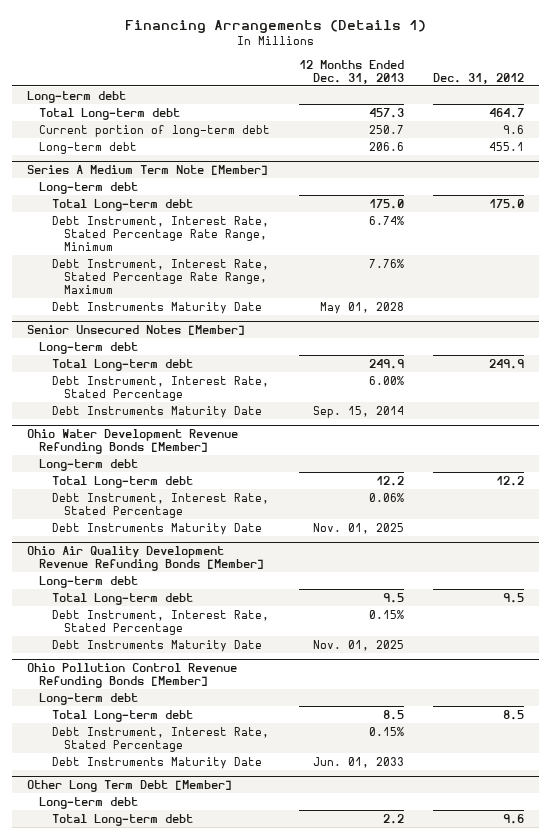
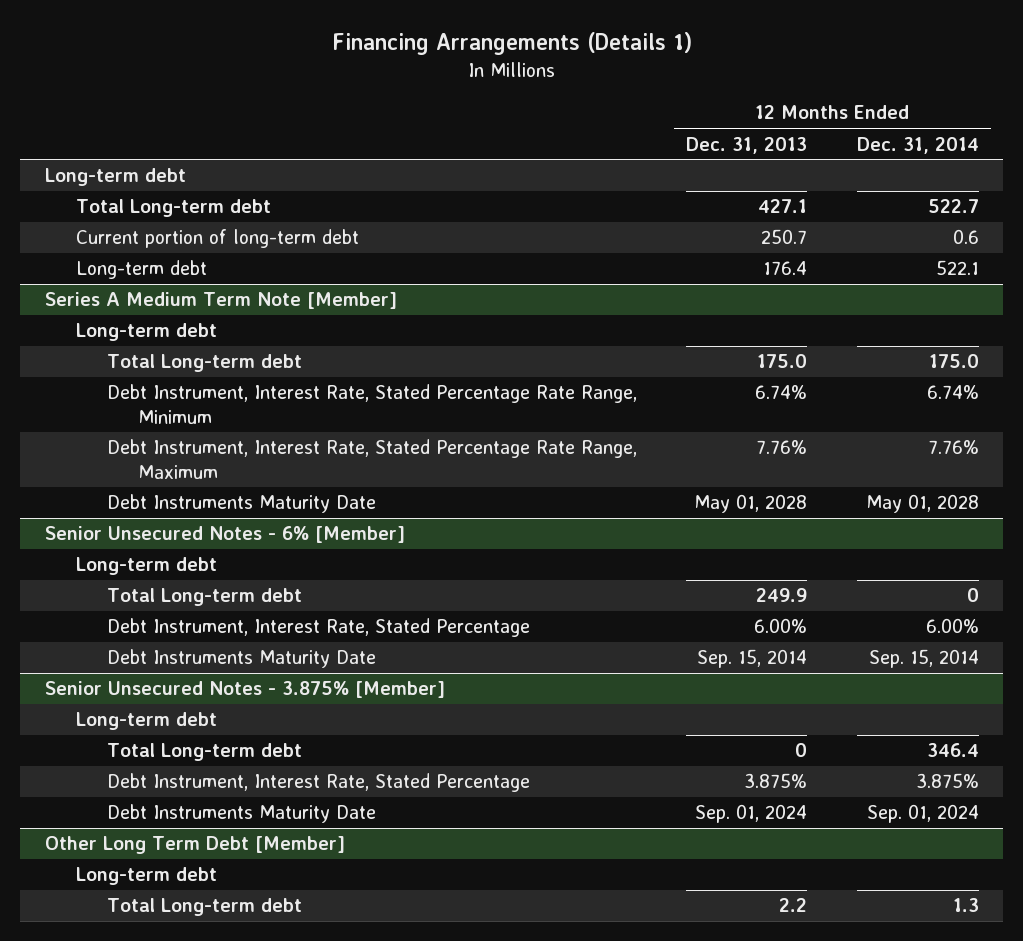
[433,72,525,84] Dec. 31, 2012 -> none
none -> [856,136,979,154] Dec. 31, 2014
[369,107,405,118] 457.3 -> [758,199,808,214] 427.1
[369,141,405,151] 206.6 -> [763,261,808,276] 176.4
[26,325,245,336] Senior Unsecured Notes [Member] -> [44,526,405,544] Senior Unsecured Notes - 6% [Member]
[26,429,238,455] Ohio Water Development Revenue Refunding Bonds [Member] -> none
[39,458,139,471] Long-term debt -> none
[51,475,193,488] Total Long-term debt -> none
[51,492,269,518] Debt Instrument, Interest Rate, Stated Percentage -> none
[51,522,262,535] Debt Instruments Maturity Date -> none
[26,546,265,572] Ohio Air Quality Development Revenue Refunding Bonds [Member] -> none
[39,575,139,588] Long-term debt -> none
[51,592,193,605] Total Long-term debt -> none
[51,609,269,635] Debt Instrument, Interest Rate, Stated Percentage -> none
[51,639,262,652] Debt Instruments Maturity Date -> none
[26,663,237,689] Ohio Pollution Control Revenue Refunding Bonds [Member] -> none
none -> [44,681,445,699] Senior Unsecured Notes - 3.875% [Member]
[383,709,405,720] 8.5 -> [795,743,808,758] 0
[369,726,405,736] 0.15% -> [744,773,808,789] 3.875%
[313,756,405,768] Jun. 01, 2033 -> [695,804,808,824] Sep. 01, 2024

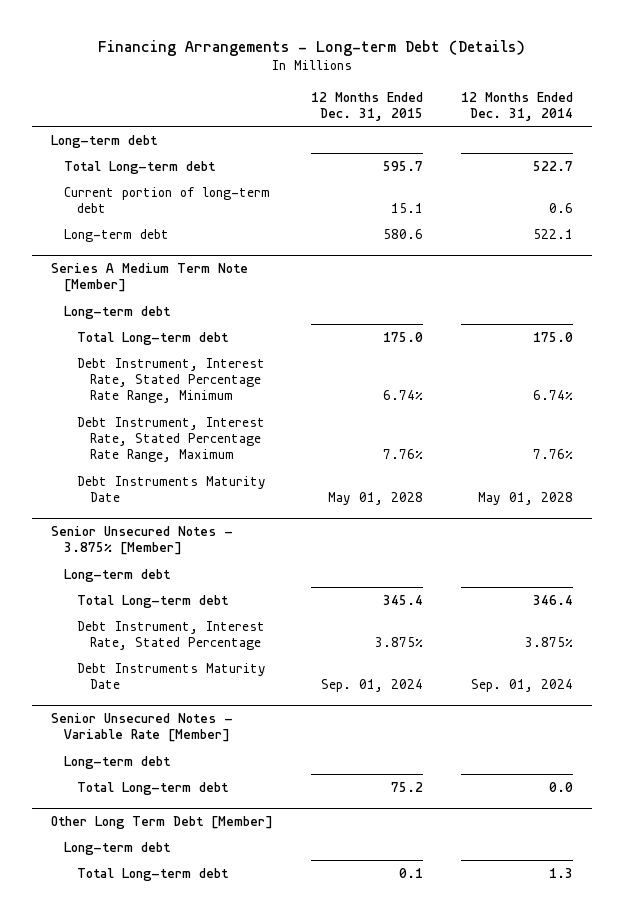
[331,32,692,56] Financing Arrangements (Details 1) -> [97,40,525,57] Financing Arrangements - Long-term Debt (Details)
[686,136,808,154] Dec. 31, 2013 -> none
none -> [310,91,423,121] 12 Months Ended Dec. 31, 2015
[44,526,405,544] Senior Unsecured Notes - 6% [Member] -> none
[75,557,217,576] Long-term debt -> none
[106,588,302,607] Total Long-term debt -> none
[106,618,530,638] Debt Instrument, Interest Rate, Stated Percentage -> none
[106,649,376,669] Debt Instruments Maturity Date -> none
none -> [50,712,233,742] Senior Unsecured Notes - Variable Rate [Member]
none -> [63,755,171,769] Long-term debt
none -> [76,781,229,795] Total Long-term debt

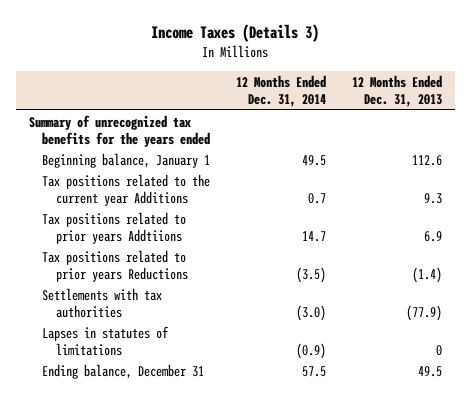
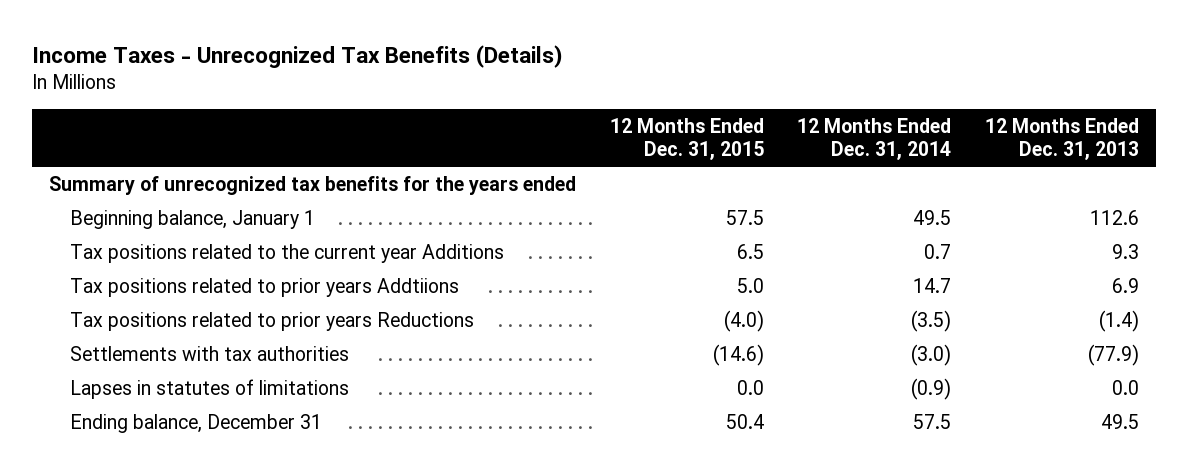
[151,23,320,42] Income Taxes (Details 3) -> [32,44,564,68] Income Taxes - Unrecognized Tax Benefits (Details)
none -> [609,117,764,161] 12 Months Ended Dec. 31, 2015
[436,344,443,356] 0 -> [1111,379,1139,395] 0.0

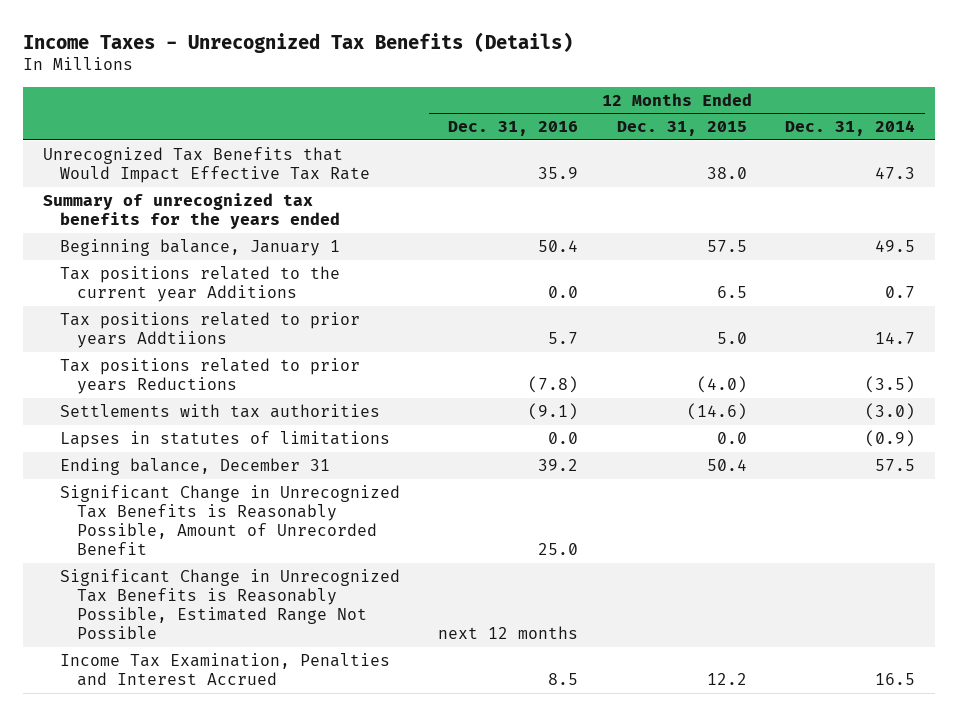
[984,117,1139,161] 12 Months Ended Dec. 31, 2013 -> none
none -> [448,121,579,137] Dec. 31, 2016
none -> [42,146,370,183] Unrecognized Tax Benefits that Would Impact Effective Tax Rate
none -> [59,484,400,555] Significant Change in Unrecognized Tax Benefits is Reasonably Possible, Amount of Unrecorded Benefit
none -> [59,568,400,639] Significant Change in Unrecognized Tax Benefits is Reasonably Possible, Estimated Range Not Possible
none -> [59,652,390,686] Income Tax Examination, Penalties and Interest Accrued

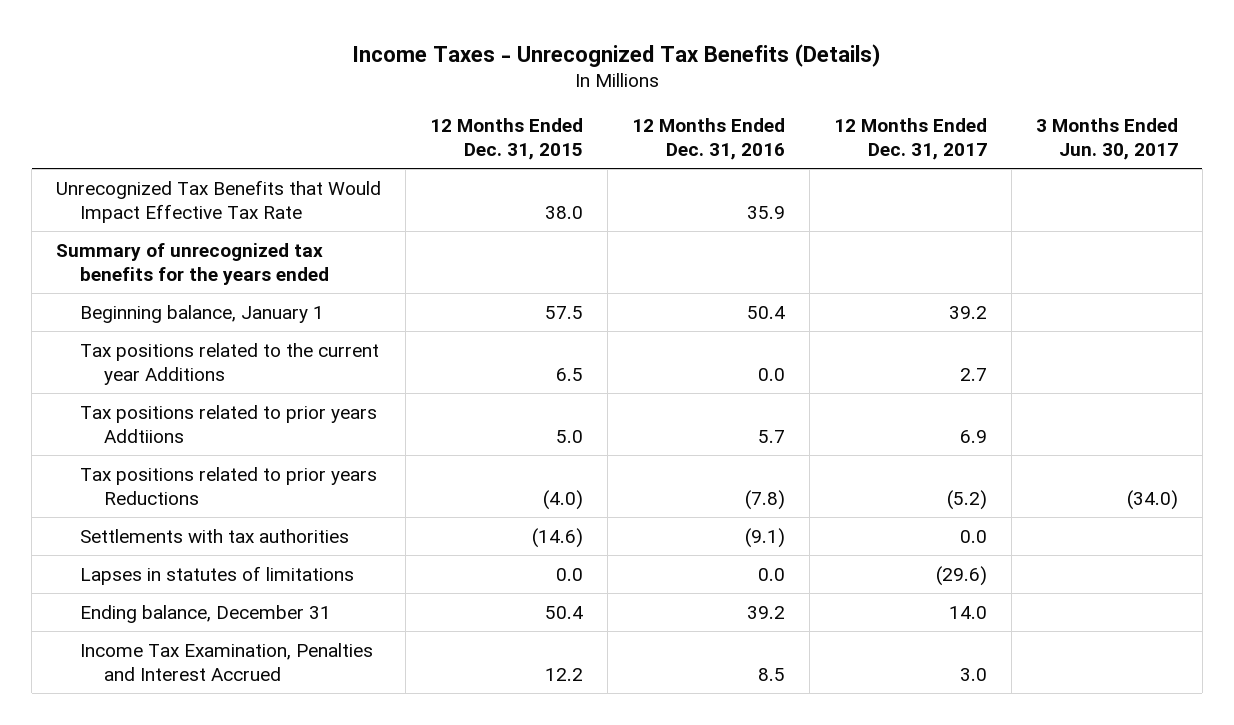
[785,120,916,137] Dec. 31, 2014 -> none
none -> [833,118,987,161] 12 Months Ended Dec. 31, 2017
none -> [1035,118,1178,161] 3 Months Ended Jun. 30, 2017
[59,484,400,555] Significant Change in Unrecognized Tax Benefits is Reasonably Possible, Amount of Unrecorded Benefit -> none
[59,568,400,639] Significant Change in Unrecognized Tax Benefits is Reasonably Possible, Estimated Range Not Possible -> none

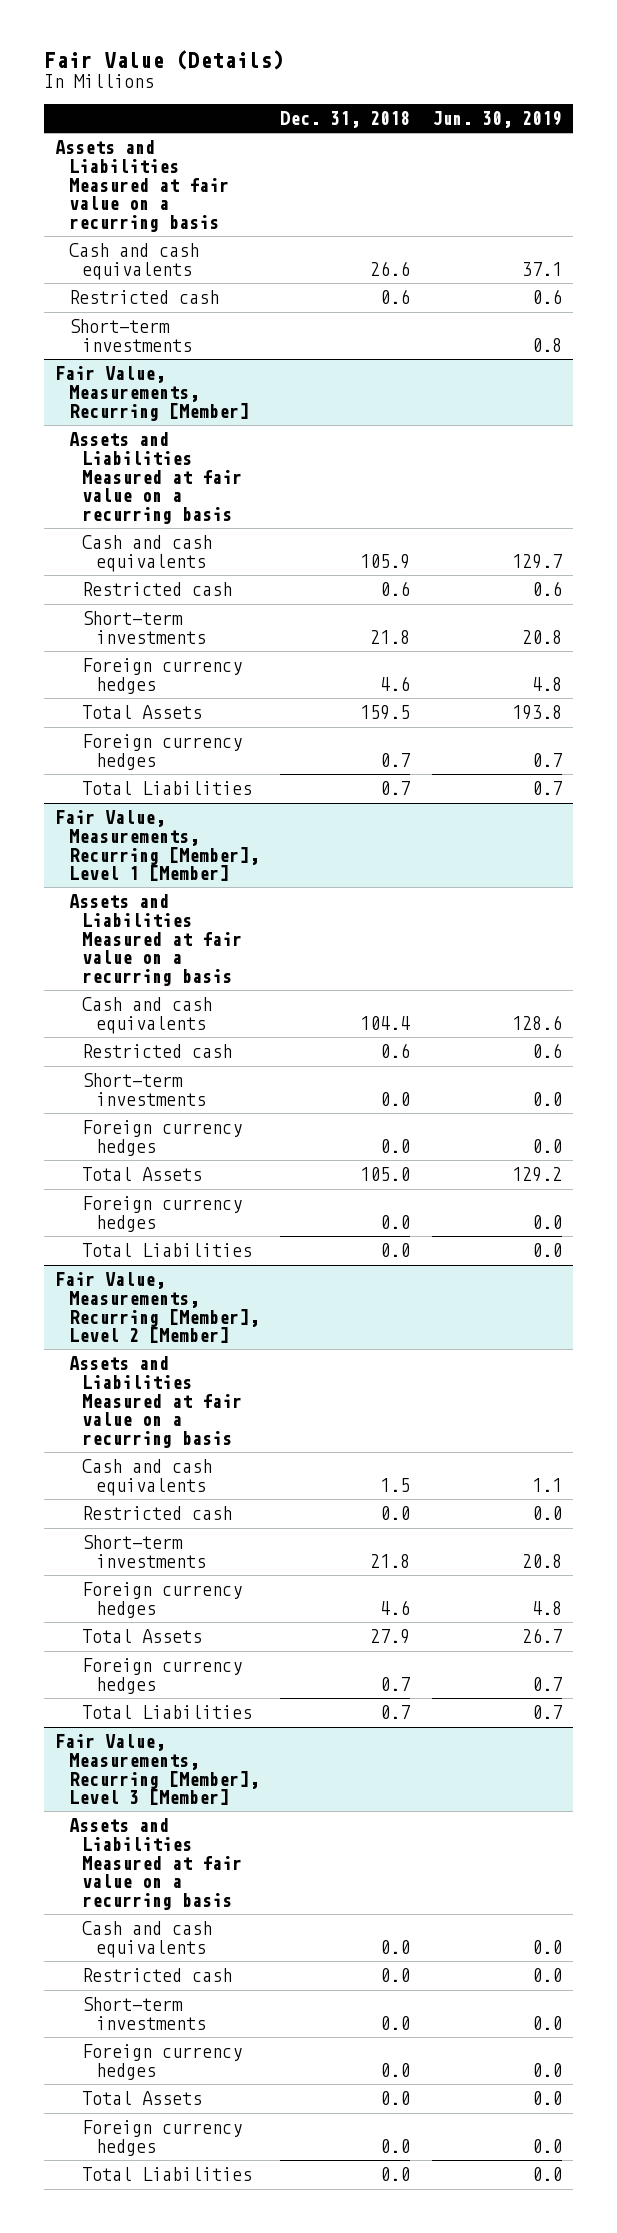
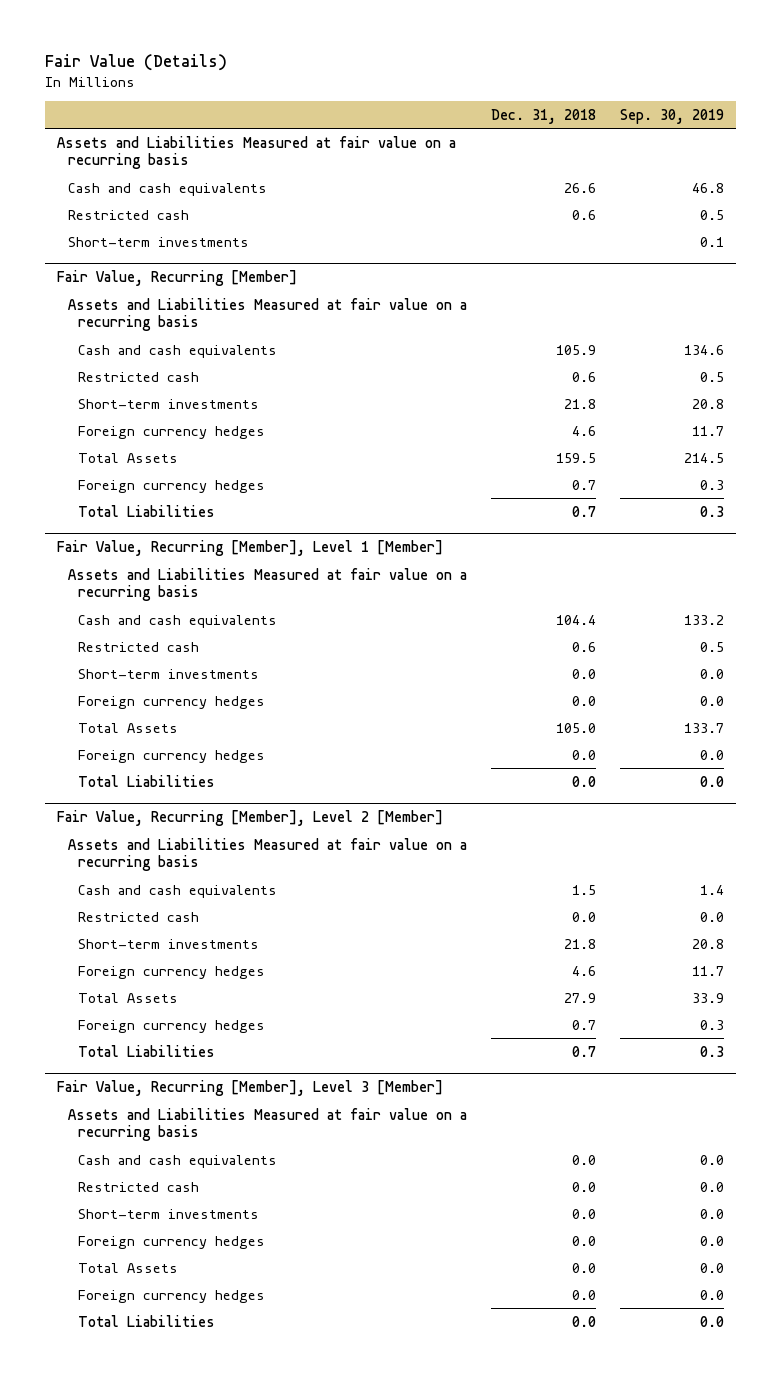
[432,110,563,128] Jun. 30, 2019 -> none
none -> [620,108,725,124] Sep. 30, 2019
[55,366,249,421] Fair Value, Measurements, Recurring [Member] -> [57,270,298,287] Fair Value, Recurring [Member]
[55,810,259,882] Fair Value, Measurements, Recurring [Member], Level 1 [Member] -> [57,540,444,557] Fair Value, Recurring [Member], Level 1 [Member]
[55,1272,259,1344] Fair Value, Measurements, Recurring [Member], Level 2 [Member] -> [57,810,444,827] Fair Value, Recurring [Member], Level 2 [Member]
[55,1734,259,1806] Fair Value, Measurements, Recurring [Member], Level 3 [Member] -> [57,1080,444,1097] Fair Value, Recurring [Member], Level 3 [Member]

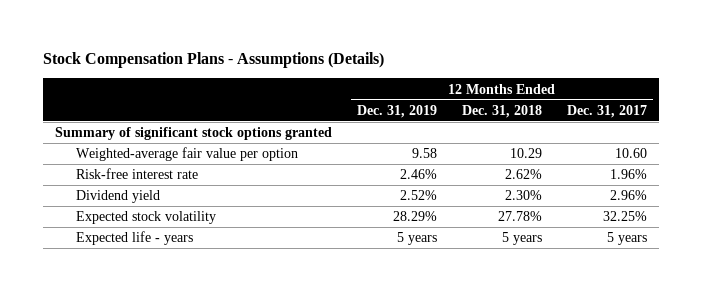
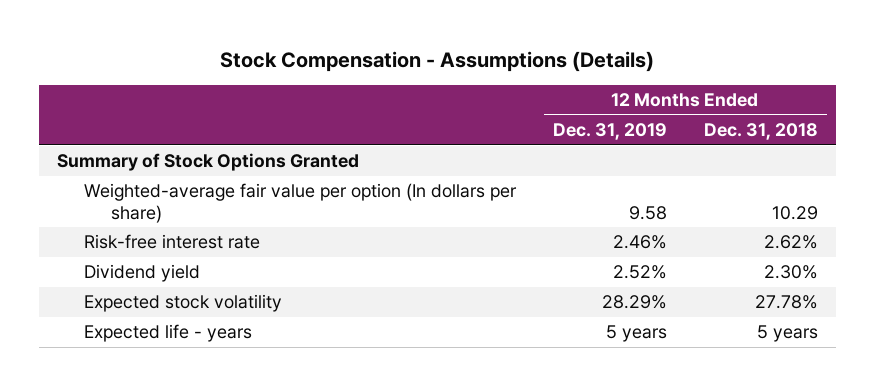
[42,52,384,69] Stock Compensation Plans - Assumptions (Details) -> [220,50,655,72] Stock Compensation - Assumptions (Details)
[567,104,648,118] Dec. 31, 2017 -> none
[55,127,333,141] Summary of significant stock options granted -> [57,153,360,172] Summary of Stock Options Granted
[75,147,298,162] Weighted-average fair value per option -> [84,183,518,223] Weighted-average fair value per option (In dollars per share)

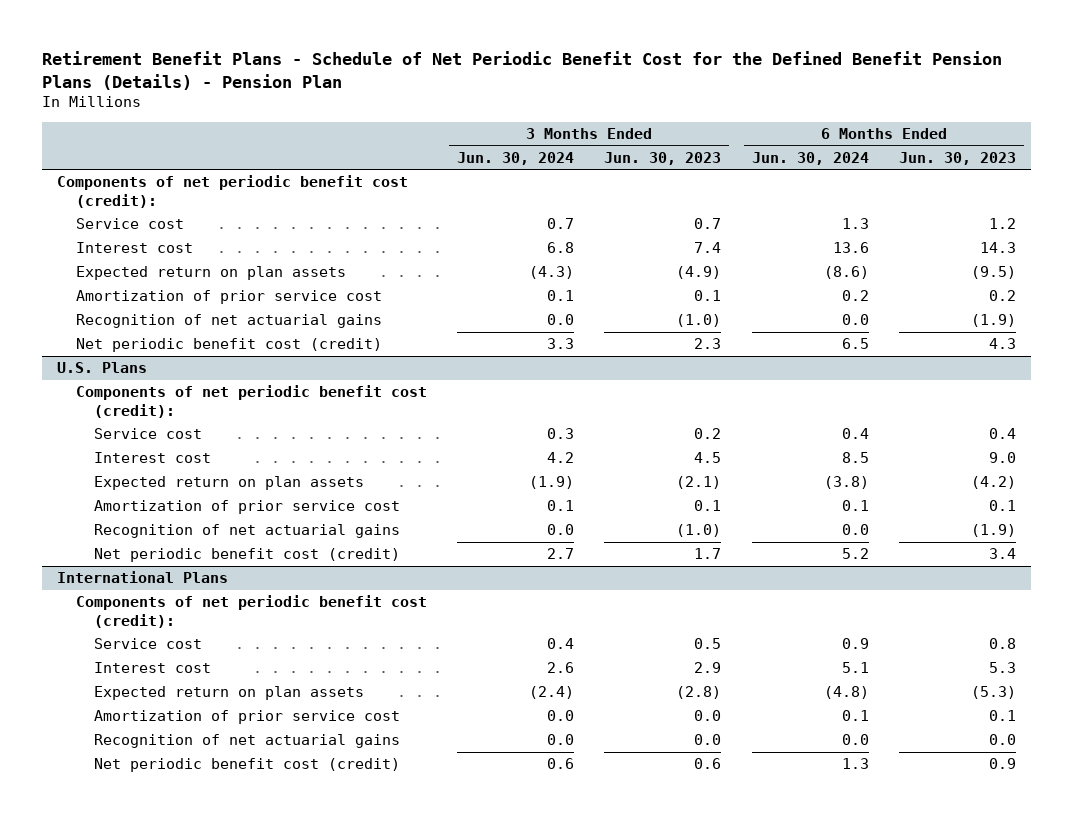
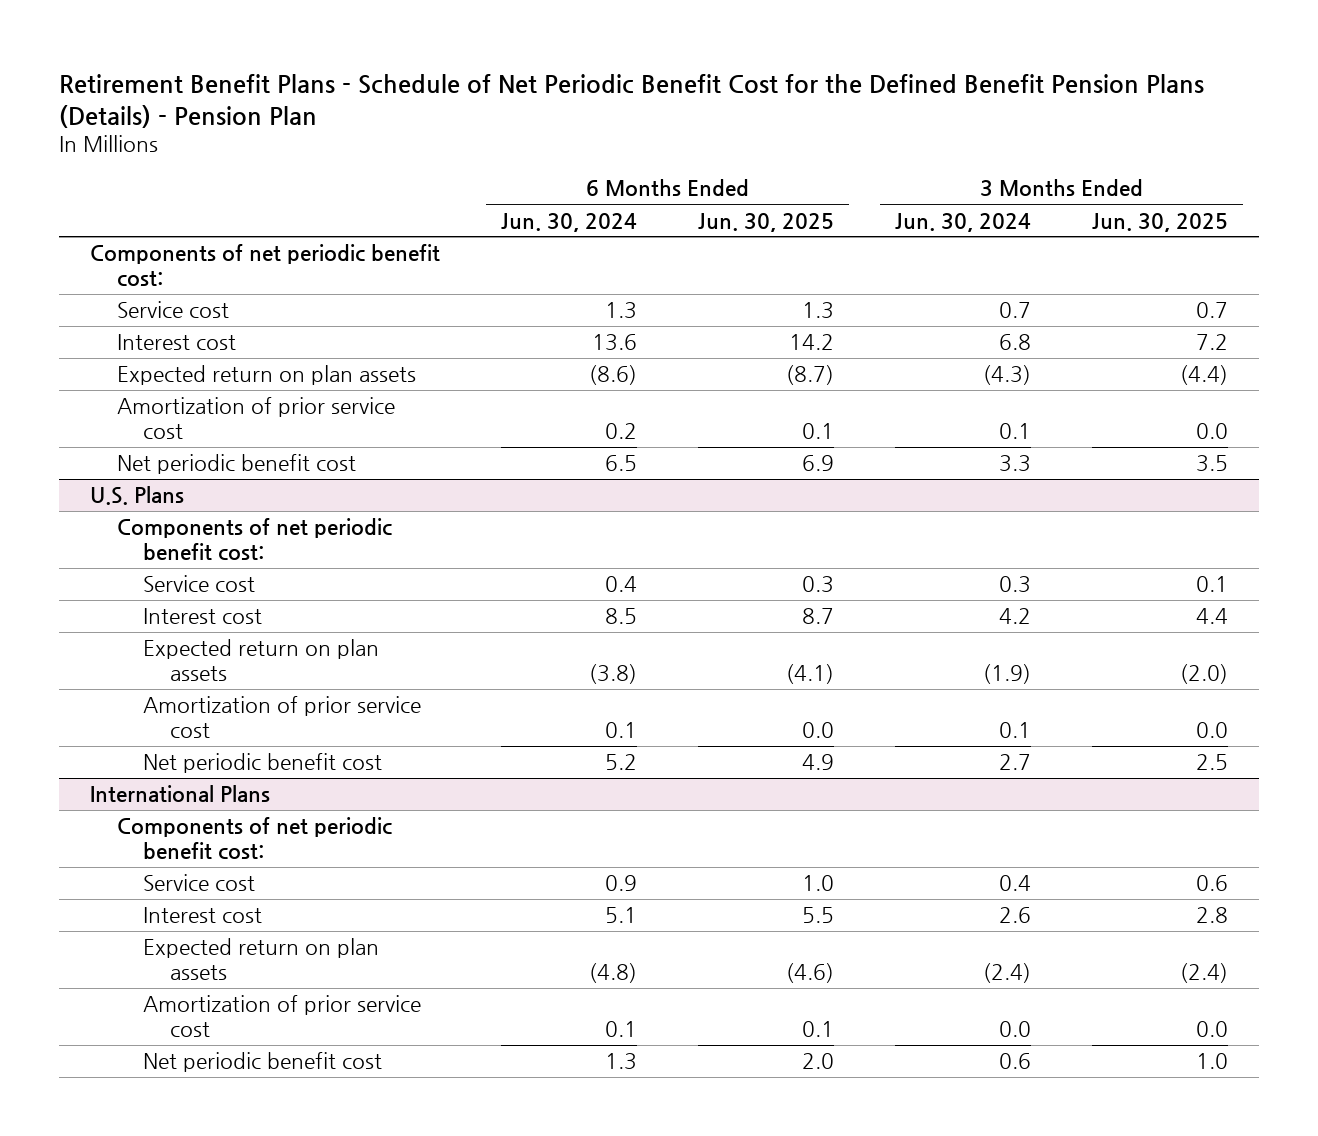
[604,151,722,165] Jun. 30, 2023 -> none
[899,151,1017,165] Jun. 30, 2023 -> none
none -> [698,212,835,232] Jun. 30, 2025
none -> [1092,212,1229,232] Jun. 30, 2025
[57,175,409,208] Components of net periodic benefit cost (credit): -> [89,244,440,288] Components of net periodic benefit cost:
[75,314,382,329] Recognition of net actuarial gains -> none
[75,338,382,353] Net periodic benefit cost (credit) -> [116,454,356,475] Net periodic benefit cost
[75,385,427,418] Components of net periodic benefit cost (credit): -> [116,518,392,562] Components of net periodic benefit cost:
[94,524,401,539] Recognition of net actuarial gains -> none
[94,548,401,563] Net periodic benefit cost (credit) -> [143,753,383,774] Net periodic benefit cost
[75,595,427,628] Components of net periodic benefit cost (credit): -> [116,817,392,861] Components of net periodic benefit cost:
[94,734,401,749] Recognition of net actuarial gains -> none
[94,758,401,773] Net periodic benefit cost (credit) -> [143,1052,383,1073] Net periodic benefit cost

